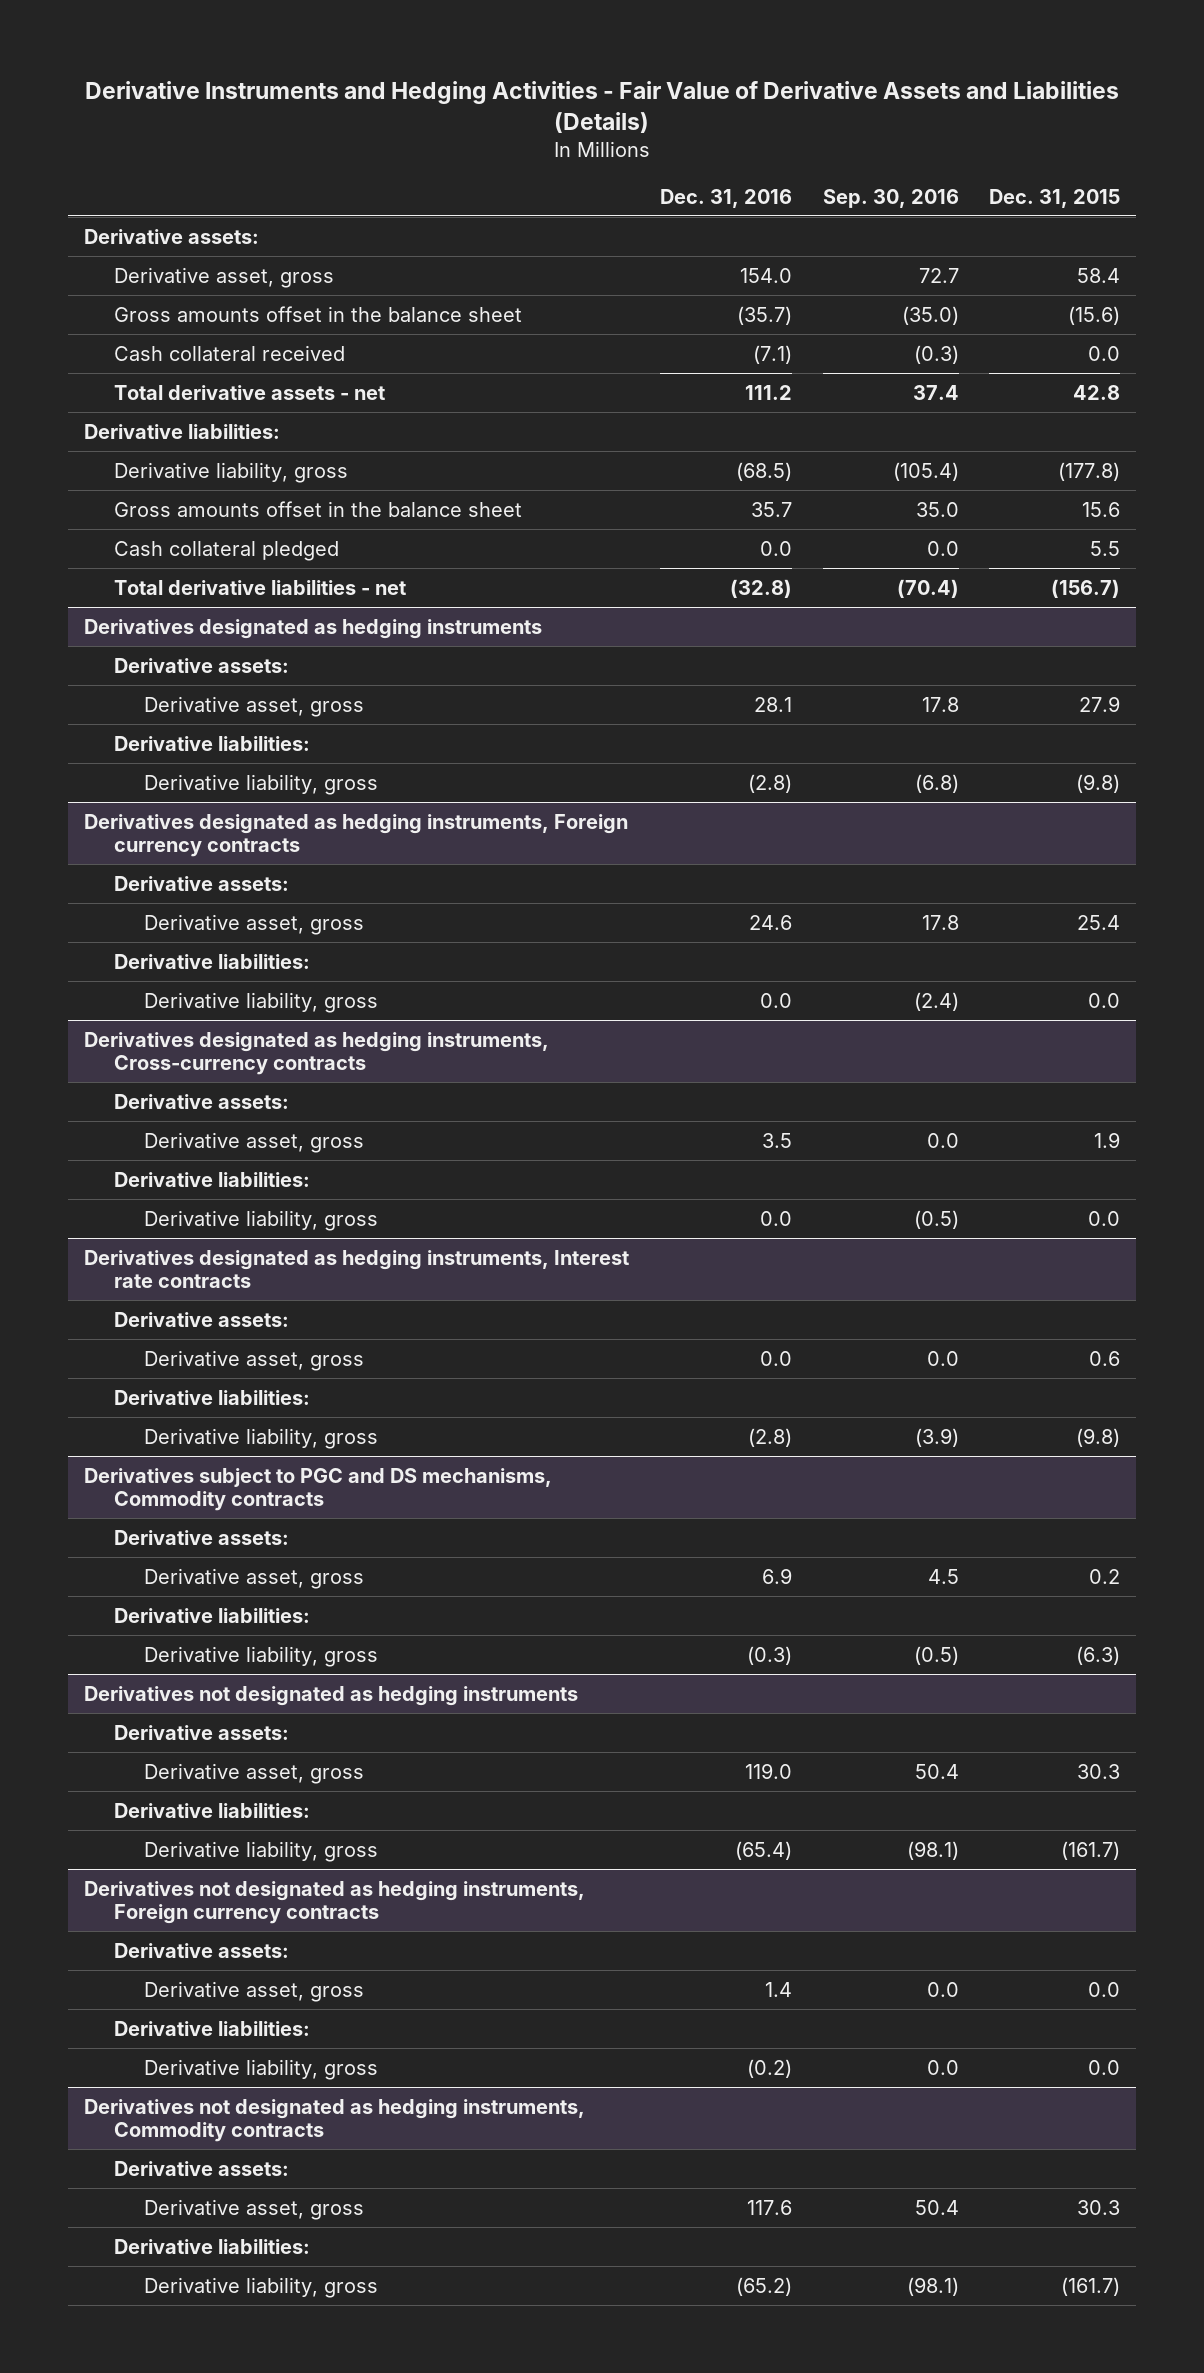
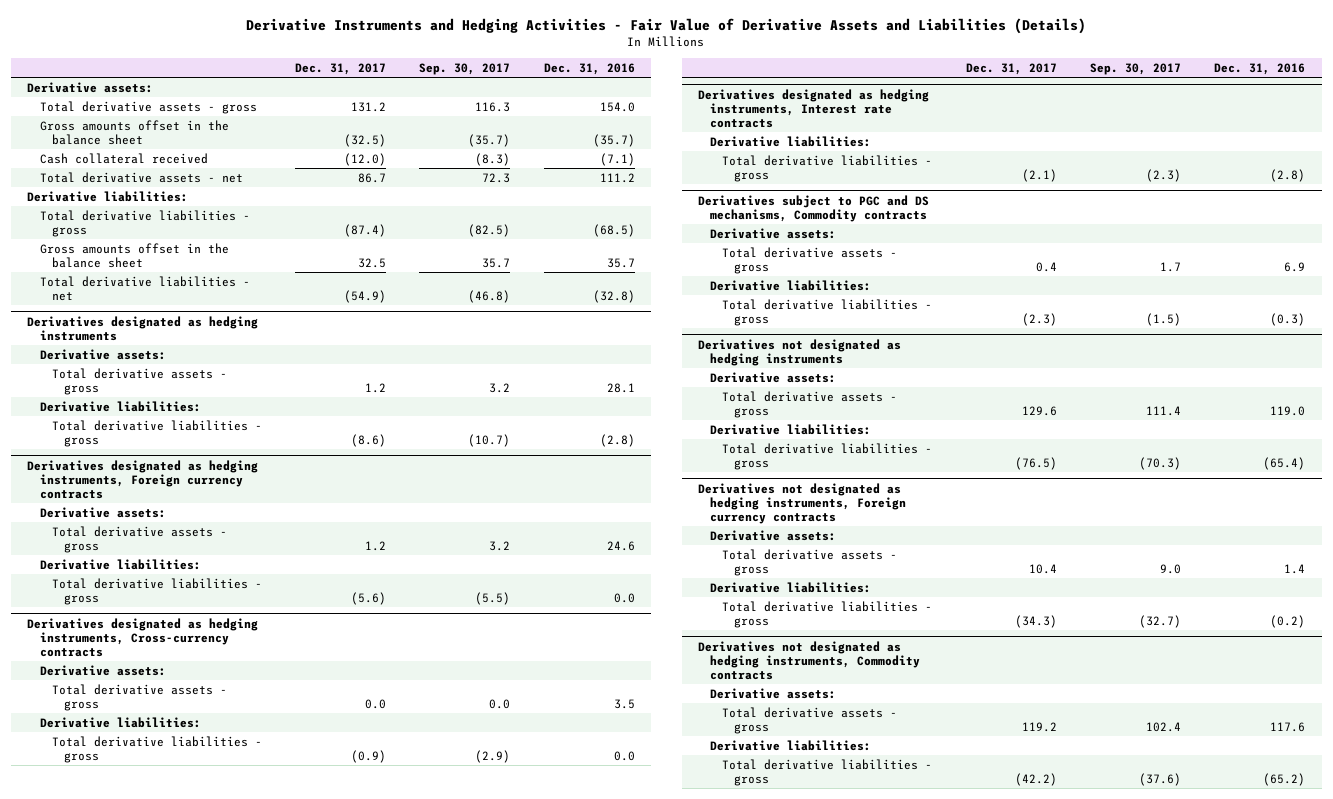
[822,188,959,208] Sep. 30, 2016 -> none
[989,188,1121,208] Dec. 31, 2015 -> none
none -> [294,62,386,75] Dec. 31, 2017
none -> [419,62,511,75] Sep. 30, 2017
[113,266,334,288] Derivative asset, gross -> [39,100,257,114] Total derivative assets - gross
[113,461,348,483] Derivative liability, gross -> [39,209,250,237] Total derivative liabilities - gross
[113,540,339,561] Cash collateral pledged -> none
[144,695,365,717] Derivative asset, gross -> [51,367,227,395] Total derivative assets - gross
[144,773,379,795] Derivative liability, gross -> [51,419,262,447] Total derivative liabilities - gross
[144,913,365,935] Derivative asset, gross -> [51,525,227,553] Total derivative assets - gross
[144,991,379,1013] Derivative liability, gross -> [51,577,262,605] Total derivative liabilities - gross
[144,1131,365,1153] Derivative asset, gross -> [51,683,227,711] Total derivative assets - gross
[144,1209,379,1231] Derivative liability, gross -> [51,735,262,763] Total derivative liabilities - gross
[113,1311,289,1327] Derivative assets: -> none
[144,1349,365,1371] Derivative asset, gross -> none
[144,1427,379,1449] Derivative liability, gross -> [722,154,933,182] Total derivative liabilities - gross
[144,1567,365,1589] Derivative asset, gross -> [722,246,898,274] Total derivative assets - gross
[144,1645,379,1667] Derivative liability, gross -> [722,298,933,326] Total derivative liabilities - gross
[144,1762,365,1784] Derivative asset, gross -> [722,390,898,418] Total derivative assets - gross
[144,1840,379,1862] Derivative liability, gross -> [722,442,933,470] Total derivative liabilities - gross
[144,1980,365,2002] Derivative asset, gross -> [722,548,898,576] Total derivative assets - gross
[144,2058,379,2080] Derivative liability, gross -> [722,600,933,628] Total derivative liabilities - gross
[144,2198,365,2220] Derivative asset, gross -> [722,706,898,734] Total derivative assets - gross
[144,2276,379,2298] Derivative liability, gross -> [722,758,933,786] Total derivative liabilities - gross

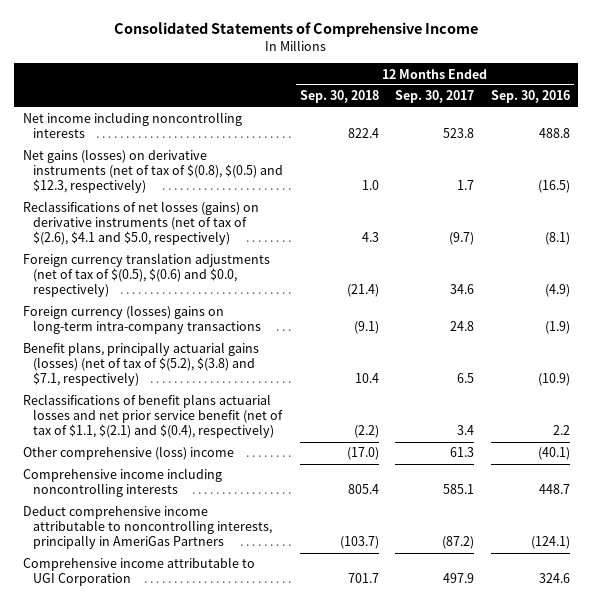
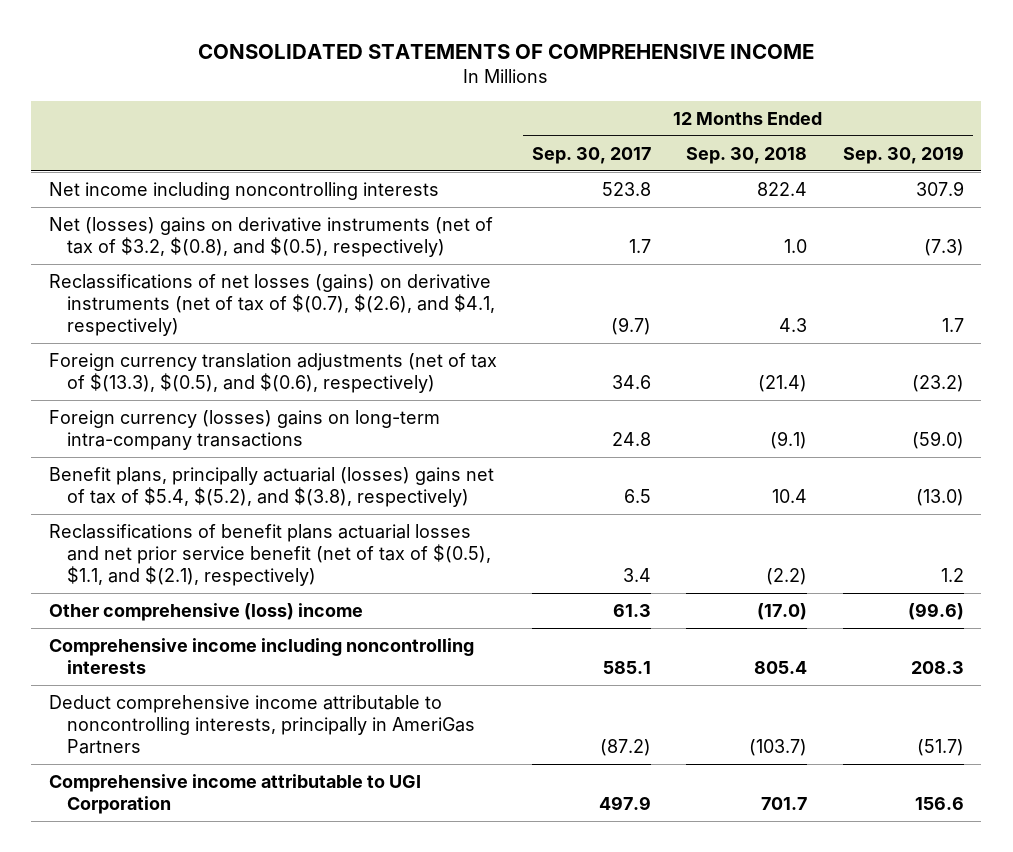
[114,21,479,37] Consolidated Statements of Comprehensive Income -> [198,43,815,59] CONSOLIDATED STATEMENTS OF COMPREHENSIVE INCOME
[490,90,570,104] Sep. 30, 2016 -> none
none -> [842,145,964,164] Sep. 30, 2019
[22,149,284,194] Net gains (losses) on derivative instruments (net of tax of $(0.8), $(0.5) and $12.3, respectively) -> [48,216,493,257] Net (losses) gains on derivative instruments (net of tax of $3.2, $(0.8), and $(0.5), respectively)
[22,201,259,246] Reclassifications of net losses (gains) on derivative instruments (net of tax of $(2.6), $4.1 and $5.0, respectively) -> [48,273,495,337] Reclassifications of net losses (gains) on derivative instruments (net of tax of $(0.7), $(2.6), and $4.1, respectively)
[22,253,270,298] Foreign currency translation adjustments (net of tax of $(0.5), $(0.6) and $0.0, respectively) -> [48,352,497,393] Foreign currency translation adjustments (net of tax of $(13.3), $(0.5), and $(0.6), respectively)
[22,342,259,387] Benefit plans, principally actuarial gains (losses) (net of tax of $(5.2), $(3.8) and $7.1, respectively) -> [48,466,494,507] Benefit plans, principally actuarial (losses) gains net of tax of $5.4, $(5.2), and $(3.8), respectively)
[22,394,284,439] Reclassifications of benefit plans actuarial losses and net prior service benefit (net of tax of $1.1, $(2.1) and $(0.4), respectively) -> [48,523,491,587] Reclassifications of benefit plans actuarial losses and net prior service benefit (net of tax of $(0.5), $1.1, and $(2.1), respectively)

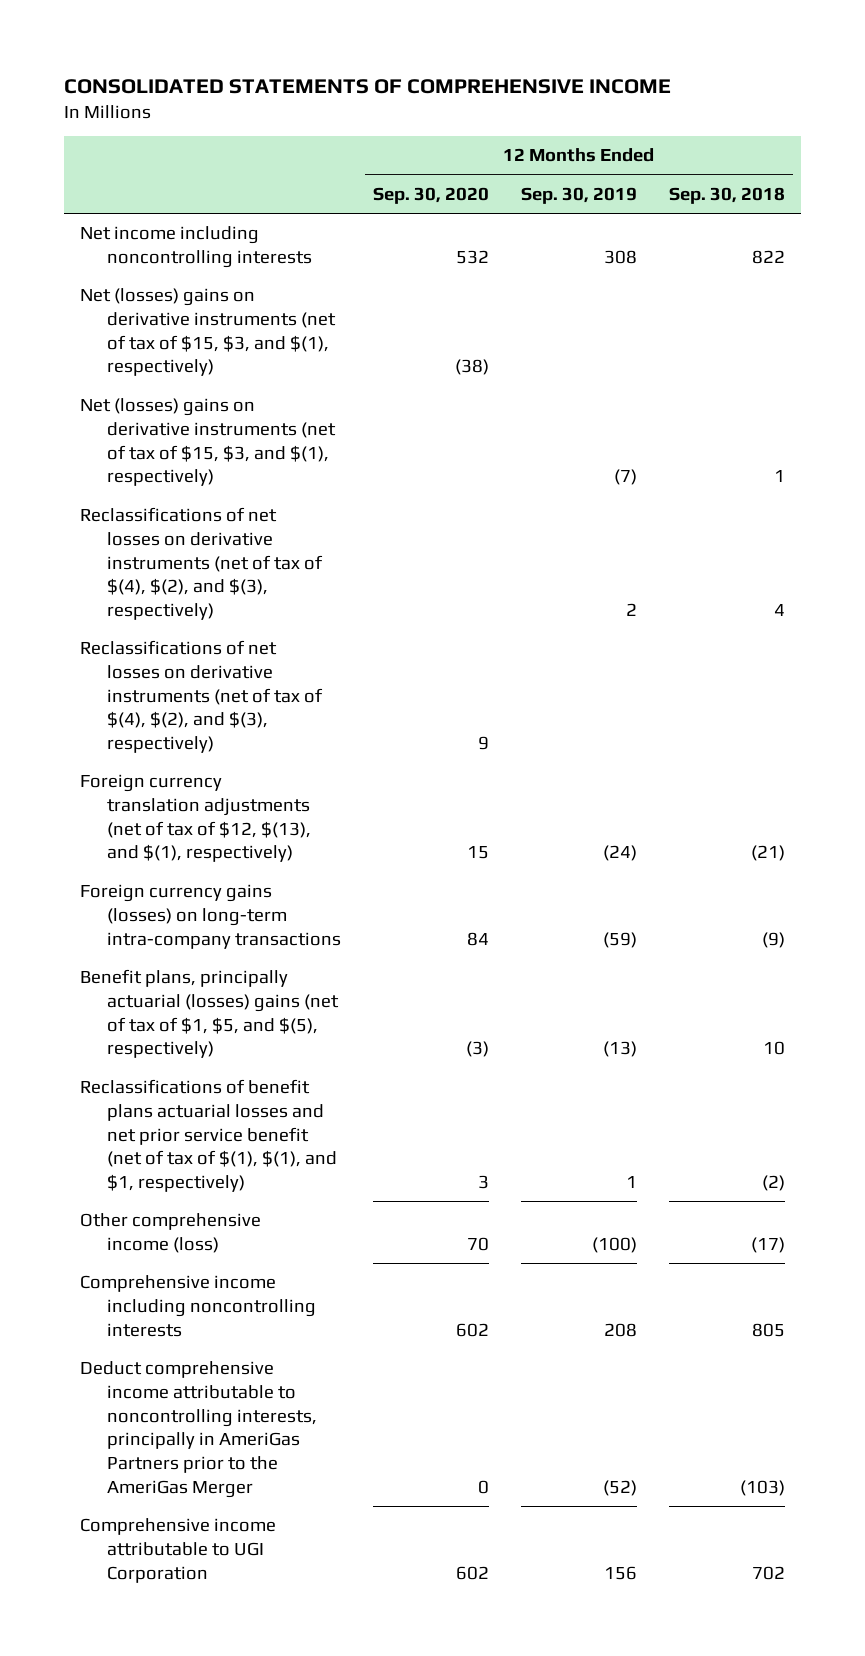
[532,146,652,164] Sep. 30, 2017 -> none
none -> [372,186,489,204] Sep. 30, 2020
[757,181,808,196] 822.4 -> [752,249,786,264] 822
[915,180,964,196] 307.9 -> [603,249,637,264] 308
none -> [80,288,336,377] Net (losses) gains on derivative instruments (net of tax of $15, $3, and $(1), respectively)
[48,216,493,257] Net (losses) gains on derivative instruments (net of tax of $3.2, $(0.8), and $(0.5), respectively) -> [80,398,336,487] Net (losses) gains on derivative instruments (net of tax of $15, $3, and $(1), respectively)
[784,238,808,253] 1.0 -> [774,470,786,483] 1
[923,238,964,256] (7.3) -> [613,469,637,486] (7)
[48,273,495,337] Reclassifications of net losses (gains) on derivative instruments (net of tax of $(0.7), $(2.6), and $4.1, respectively) -> [80,507,323,621] Reclassifications of net losses on derivative instruments (net of tax of $(4), $(2), and $(3), respectively)
[779,318,808,333] 4.3 -> [774,604,786,617] 4
[941,318,964,333] 1.7 -> [625,603,637,617] 2
none -> [80,640,323,754] Reclassifications of net losses on derivative instruments (net of tax of $(4), $(2), and $(3), respectively)
[48,352,497,393] Foreign currency translation adjustments (net of tax of $(13.3), $(0.5), and $(0.6), respectively) -> [80,774,311,863] Foreign currency translation adjustments (net of tax of $12, $(13), and $(1), respectively)
[758,374,808,392] (21.4) -> [751,845,786,862] (21)
[911,374,964,392] (23.2) -> [602,845,637,862] (24)
[48,409,440,450] Foreign currency (losses) gains on long-term intra-company transactions -> [80,884,341,949] Foreign currency gains (losses) on long-term intra-company transactions
[770,430,808,449] (9.1) -> [762,931,786,948] (9)
[911,430,964,449] (59.0) -> [602,931,637,948] (59)
[48,466,494,507] Benefit plans, principally actuarial (losses) gains net of tax of $5.4, $(5.2), and $(3.8), respectively) -> [80,969,339,1059] Benefit plans, principally actuarial (losses) gains (net of tax of $1, $5, and $(5), respectively)
[772,488,808,503] 10.4 -> [763,1041,786,1056] 10
[915,488,964,506] (13.0) -> [602,1041,637,1058] (13)
[48,523,491,587] Reclassifications of benefit plans actuarial losses and net prior service benefit (net of tax of $(0.5), $1.1, and $(2.1), respectively) -> [80,1079,337,1193] Reclassifications of benefit plans actuarial losses and net prior service benefit (net of tax of $(1), $(1), and $1, respectively)
[766,568,808,586] (2.2) -> [762,1175,786,1192] (2)
[940,568,964,583] 1.2 -> [625,1176,637,1189] 1
[48,602,363,621] Other comprehensive (loss) income -> [80,1213,262,1253] Other comprehensive income (loss)
[757,602,808,620] (17.0) -> [751,1236,786,1253] (17)
[907,602,964,620] (99.6) -> [591,1236,637,1253] (100)
[754,660,808,674] 805.4 -> [752,1322,786,1337] 805
[910,660,964,674] 208.3 -> [603,1322,637,1337] 208
[48,694,475,755] Deduct comprehensive income attributable to noncontrolling interests, principally in AmeriGas Partners -> [80,1361,317,1498] Deduct comprehensive income attributable to noncontrolling interests, principally in AmeriGas Partners prior to the AmeriGas Merger
[749,739,808,757] (103.7) -> [740,1479,786,1496] (103)
[916,739,964,757] (51.7) -> [602,1479,637,1496] (52)
[761,796,808,810] 701.7 -> [752,1565,786,1580] 702
[914,796,964,810] 156.6 -> [603,1565,637,1580] 156

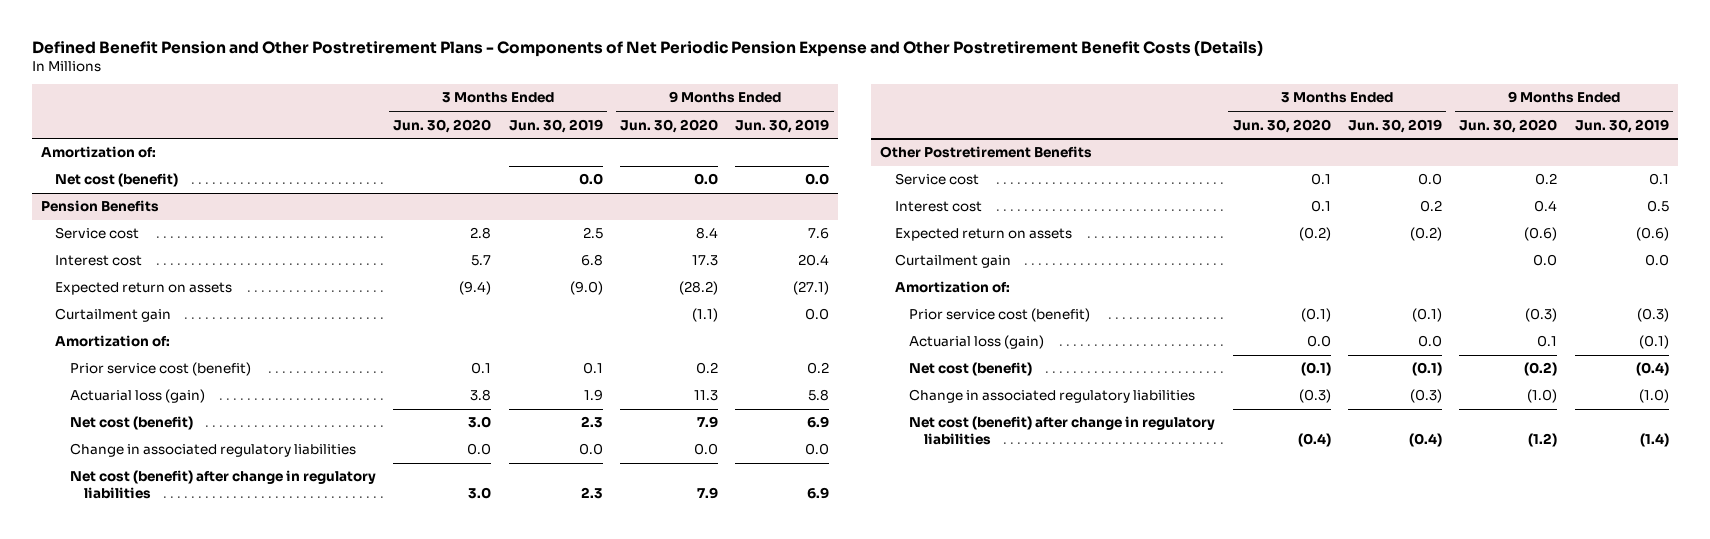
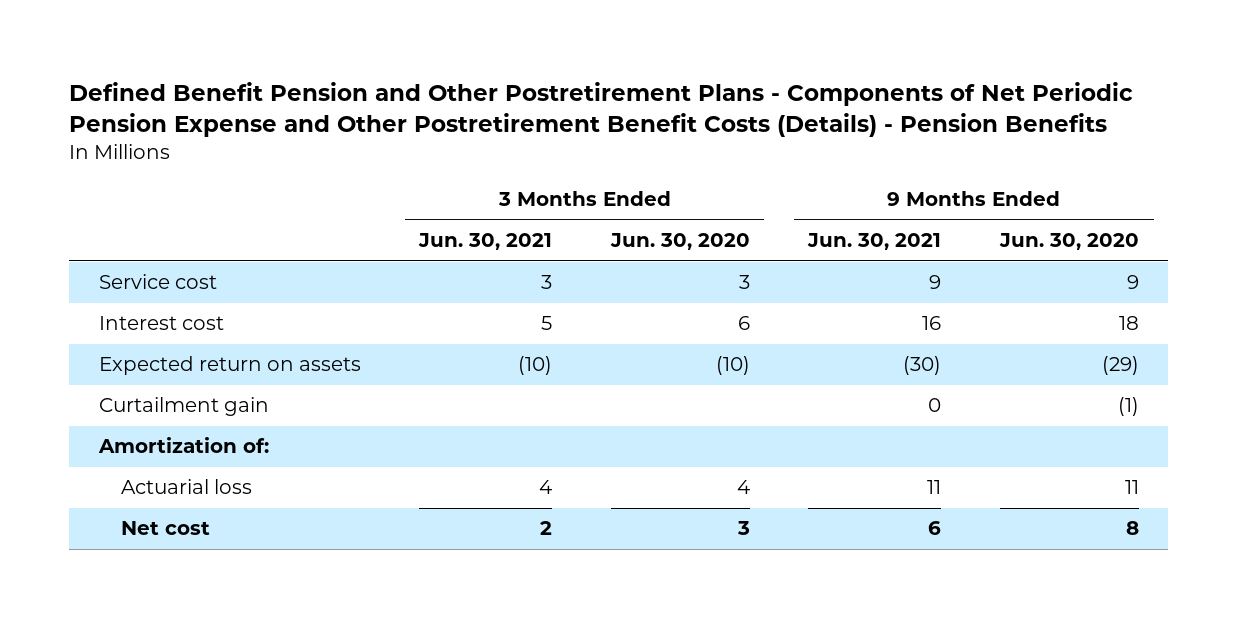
[32,39,1264,57] Defined Benefit Pension and Other Postretirement Plans - Components of Net Periodic Pension Expense and Other Postretirement Benefit Costs (Details) -> [69,81,1134,137] Defined Benefit Pension and Other Postretirement Plans - Components of Net Periodic Pension Expense and Other Postretirement Benefit Costs (Details) - Pension Benefits
[508,118,603,133] Jun. 30, 2019 -> none
[735,118,830,133] Jun. 30, 2019 -> none
none -> [418,233,553,251] Jun. 30, 2021
none -> [807,233,942,251] Jun. 30, 2021
[40,146,156,159] Amortization of: -> none
[55,173,179,188] Net cost (benefit) -> none
[40,200,159,213] Pension Benefits -> none
[55,335,171,348] Amortization of: -> none
[69,362,251,377] Prior service cost (benefit) -> none
[69,389,205,404] Actuarial loss (gain) -> none
[69,416,193,431] Net cost (benefit) -> none
[69,443,356,458] Change in associated regulatory liabilities -> none
[69,470,376,500] Net cost (benefit) after change in regulatory liabilities -> none
[880,146,1093,159] Other Postretirement Benefits -> none
[894,173,979,186] Service cost -> none
[894,201,982,213] Interest cost -> none
[894,228,1072,242] Expected return on assets -> none
[894,254,1011,269] Curtailment gain -> none
[470,227,492,240] 2.8 -> [738,275,750,290] 3
[696,227,719,240] 8.4 -> [1126,275,1139,290] 9
[471,255,492,267] 5.7 -> [737,316,750,331] 6
[692,255,719,267] 17.3 -> [1118,316,1139,331] 18
[459,281,492,296] (9.4) -> [715,356,750,376] (10)
[679,281,719,296] (28.2) -> [1101,356,1139,376] (29)
[692,308,719,323] (1.1) -> [1117,397,1139,417] (1)
[909,308,1091,323] Prior service cost (benefit) -> none
[909,389,1196,404] Change in associated regulatory liabilities -> none
[909,416,1216,446] Net cost (benefit) after change in regulatory liabilities -> none
[909,335,1045,350] Actuarial loss (gain) -> [121,479,253,495] Actuarial loss
[1306,335,1331,348] 0.0 -> [736,480,750,495] 4
[1537,335,1558,348] 0.1 -> [1124,480,1139,495] 11
[909,362,1033,377] Net cost (benefit) -> [121,521,211,536] Net cost
[1300,362,1331,377] (0.1) -> [736,521,750,536] 3
[1524,362,1558,377] (0.2) -> [1125,521,1139,536] 8

